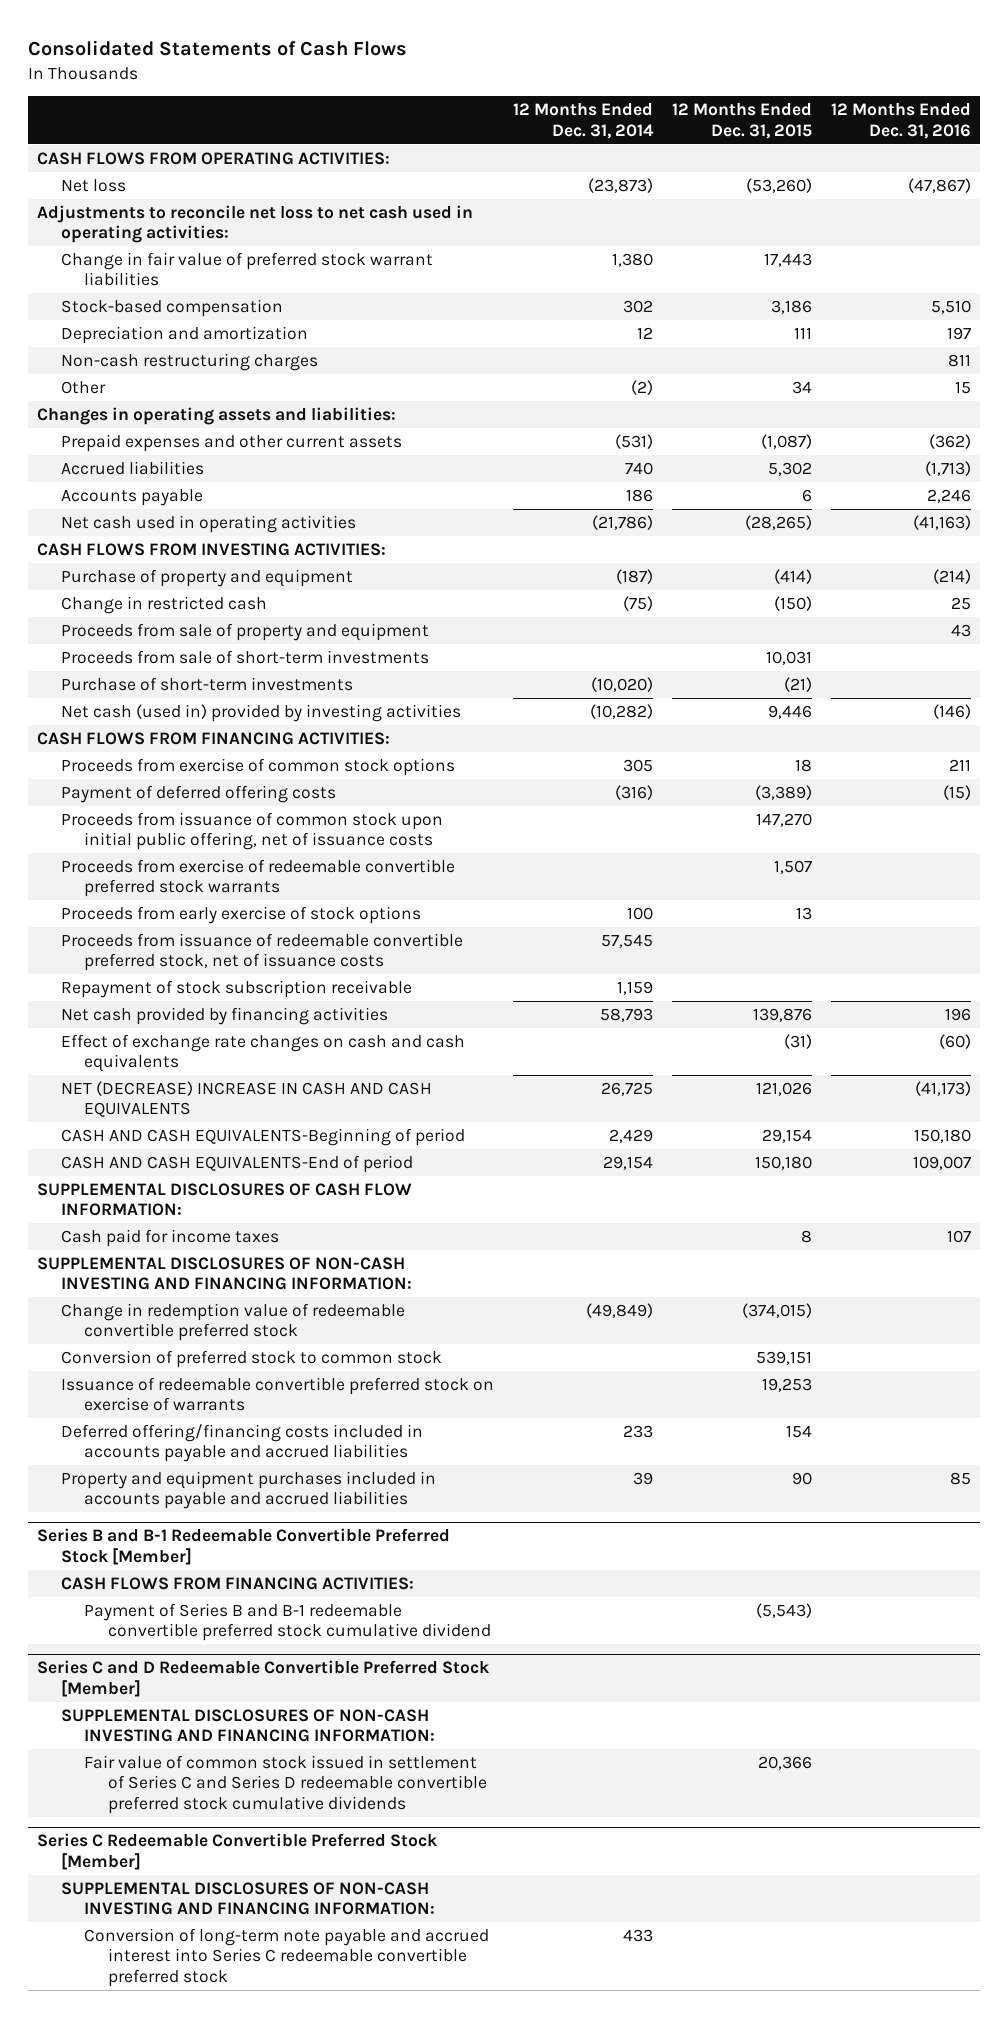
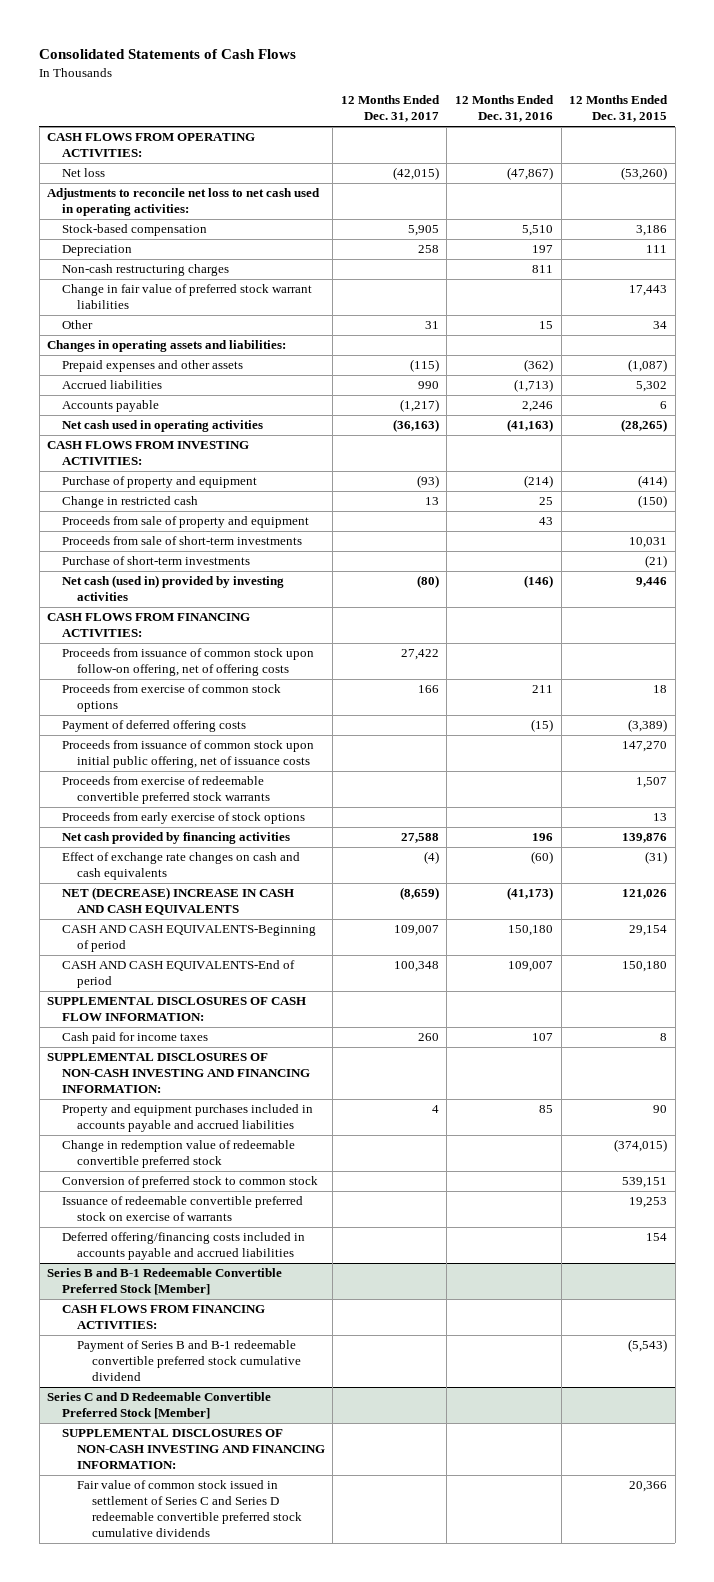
[512,103,654,139] 12 Months Ended Dec. 31, 2014 -> none
none -> [340,95,440,123] 12 Months Ended Dec. 31, 2017
[60,326,308,345] Depreciation and amortization -> [62,245,133,257] Depreciation
[60,252,433,287] Change in fair value of preferred stock warrant liabilities -> [62,284,313,310] Change in fair value of preferred stock warrant liabilities
[60,434,402,453] Prepaid expenses and other current assets -> [62,360,244,373] Prepaid expenses and other assets
none -> [62,648,315,677] Proceeds from issuance of common stock upon follow-on offering, net of offering costs
[60,933,463,972] Proceeds from issuance of redeemable convertible preferred stock, net of issuance costs -> none
[60,980,412,999] Repayment of stock subscription receivable -> none
[60,1471,436,1510] Property and equipment purchases included in accounts payable and accrued liabilities -> [62,1104,314,1133] Property and equipment purchases included in accounts payable and accrued liabilities
[37,1833,439,1870] Series C Redeemable Convertible Preferred Stock [Member] -> none
[60,1882,436,1916] SUPPLEMENTAL DISCLOSURES OF NON-CASH INVESTING AND FINANCING INFORMATION: -> none
[84,1928,490,1987] Conversion of long-term note payable and accrued interest into Series C redeemable convertible preferred stock -> none

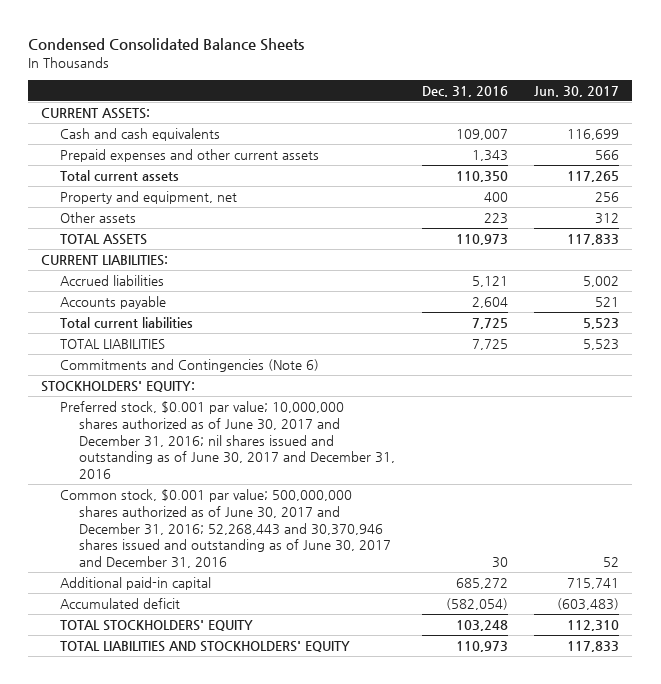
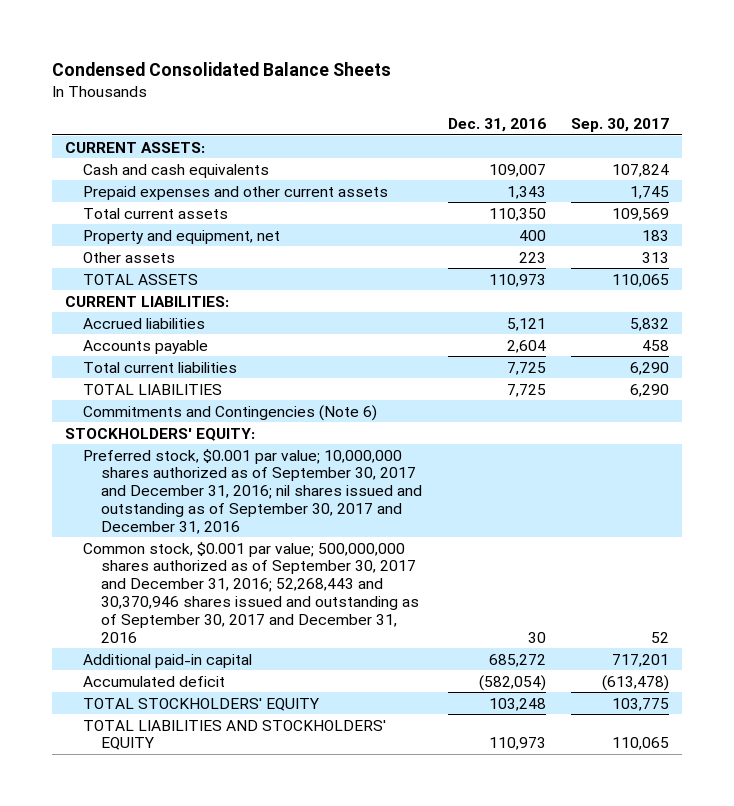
[534,86,620,98] Jun. 30, 2017 -> none
none -> [571,117,670,132] Sep. 30, 2017
[60,401,395,479] Preferred stock, $0.001 par value; 10,000,000 shares authorized as of June 30, 2017 and December 31, 2016; nil shares issued and outstanding as of June 30, 2017 and December 31, 2016 -> [83,448,423,534] Preferred stock, $0.001 par value; 10,000,000 shares authorized as of September 30, 2017 and December 31, 2016; nil shares issued and outstanding as of September 30, 2017 and December 31, 2016
[60,489,391,568] Common stock, $0.001 par value; 500,000,000 shares authorized as of June 30, 2017 and December 31, 2016; 52,268,443 and 30,370,946 shares issued and outstanding as of June 30, 2017 and December 31, 2016 -> [83,541,420,643] Common stock, $0.001 par value; 500,000,000 shares authorized as of September 30, 2017 and December 31, 2016; 52,268,443 and 30,370,946 shares issued and outstanding as of September 30, 2017 and December 31, 2016

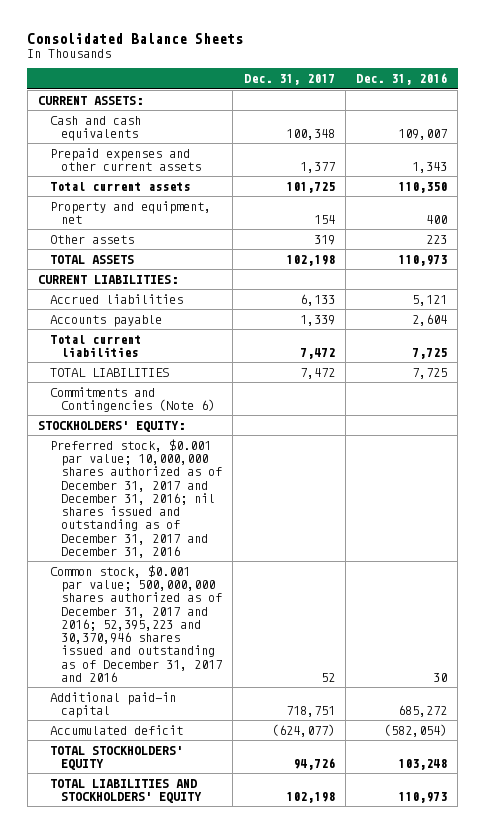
[51,61,391,76] Condensed Consolidated Balance Sheets -> [27,32,244,44] Consolidated Balance Sheets
[571,117,670,132] Sep. 30, 2017 -> none
none -> [243,74,335,86] Dec. 31, 2017
[83,448,423,534] Preferred stock, $0.001 par value; 10,000,000 shares authorized as of September 30, 2017 and December 31, 2016; nil shares issued and outstanding as of September 30, 2017 and December 31, 2016 -> [49,439,223,558] Preferred stock, $0.001 par value; 10,000,000 shares authorized as of December 31, 2017 and December 31, 2016; nil shares issued and outstanding as of December 31, 2017 and December 31, 2016
[83,541,420,643] Common stock, $0.001 par value; 500,000,000 shares authorized as of September 30, 2017 and December 31, 2016; 52,268,443 and 30,370,946 shares issued and outstanding as of September 30, 2017 and December 31, 2016 -> [49,565,223,682] Common stock, $0.001 par value; 500,000,000 shares authorized as of December 31, 2017 and 2016; 52,395,223 and 30,370,946 shares issued and outstanding as of December 31, 2017 and 2016

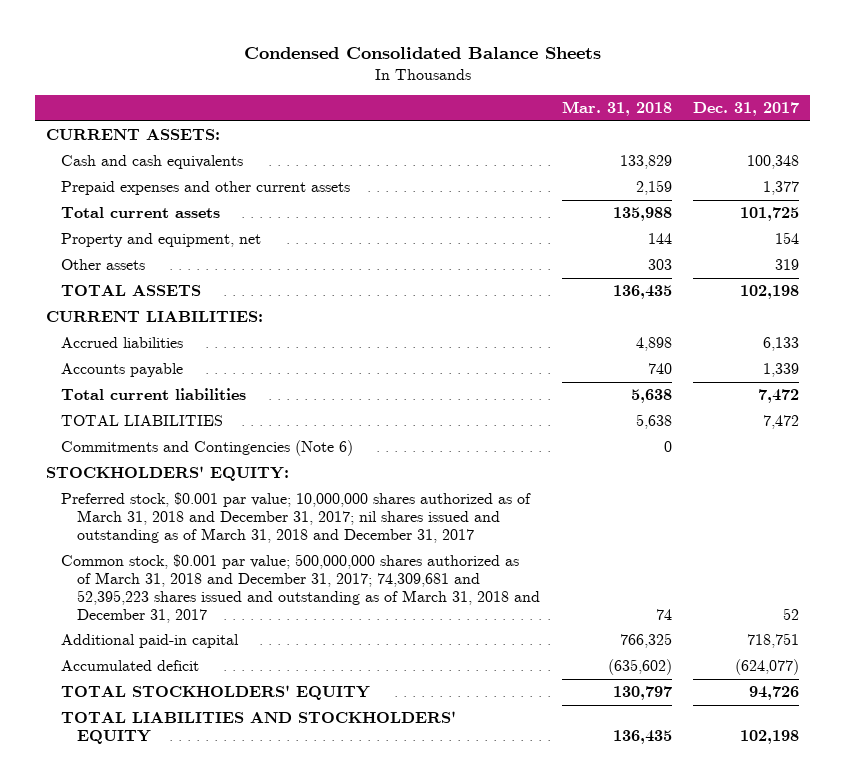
[27,32,244,44] Consolidated Balance Sheets -> [243,46,601,59] Condensed Consolidated Balance Sheets
[356,73,448,86] Dec. 31, 2016 -> none
none -> [561,100,672,116] Mar. 31, 2018
[49,439,223,558] Preferred stock, $0.001 par value; 10,000,000 shares authorized as of December 31, 2017 and December 31, 2016; nil shares issued and outstanding as of December 31, 2017 and December 31, 2016 -> [61,492,532,543] Preferred stock, $0.001 par value; 10,000,000 shares authorized as of March 31, 2018 and December 31, 2017; nil shares issued and outstanding as of March 31, 2018 and December 31, 2017
[49,565,223,682] Common stock, $0.001 par value; 500,000,000 shares authorized as of December 31, 2017 and 2016; 52,395,223 and 30,370,946 shares issued and outstanding as of December 31, 2017 and 2016 -> [61,554,540,623] Common stock, $0.001 par value; 500,000,000 shares authorized as of March 31, 2018 and December 31, 2017; 74,309,681 and 52,395,223 shares issued and outstanding as of March 31, 2018 and December 31, 2017

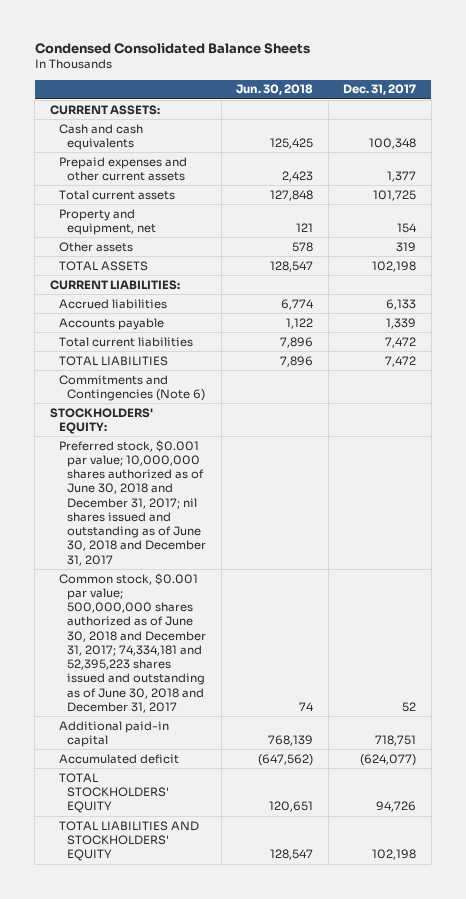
[561,100,672,116] Mar. 31, 2018 -> none
none -> [236,84,314,96] Jun. 30, 2018
[61,492,532,543] Preferred stock, $0.001 par value; 10,000,000 shares authorized as of March 31, 2018 and December 31, 2017; nil shares issued and outstanding as of March 31, 2018 and December 31, 2017 -> [58,439,207,566] Preferred stock, $0.001 par value; 10,000,000 shares authorized as of June 30, 2018 and December 31, 2017; nil shares issued and outstanding as of June 30, 2018 and December 31, 2017
[61,554,540,623] Common stock, $0.001 par value; 500,000,000 shares authorized as of March 31, 2018 and December 31, 2017; 74,309,681 and 52,395,223 shares issued and outstanding as of March 31, 2018 and December 31, 2017 -> [58,572,207,714] Common stock, $0.001 par value; 500,000,000 shares authorized as of June 30, 2018 and December 31, 2017; 74,334,181 and 52,395,223 shares issued and outstanding as of June 30, 2018 and December 31, 2017

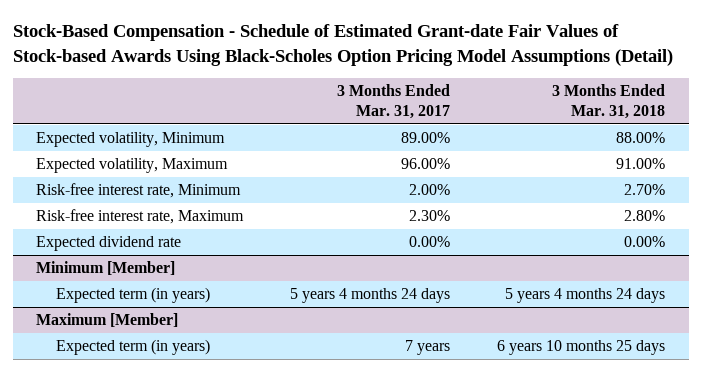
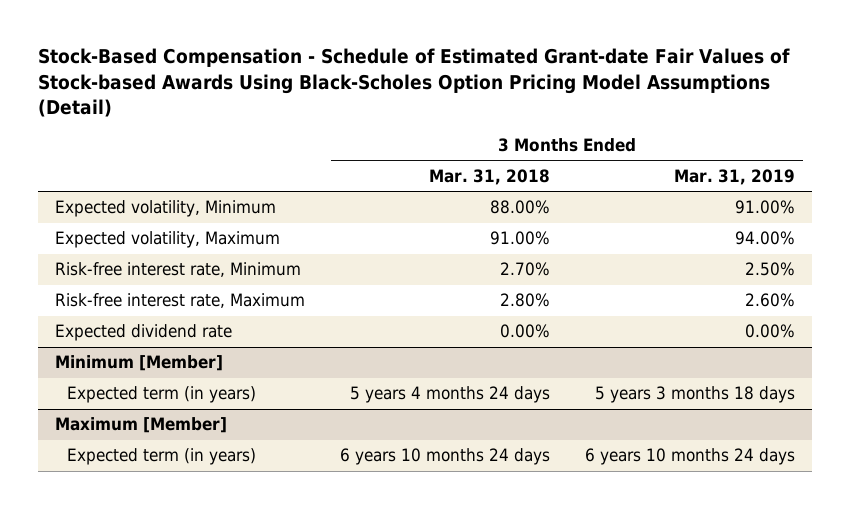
[337,84,451,119] 3 Months Ended Mar. 31, 2017 -> none
none -> [673,168,795,185] Mar. 31, 2019
[497,340,666,356] 6 years 10 months 25 days -> [340,448,551,466] 6 years 10 months 24 days

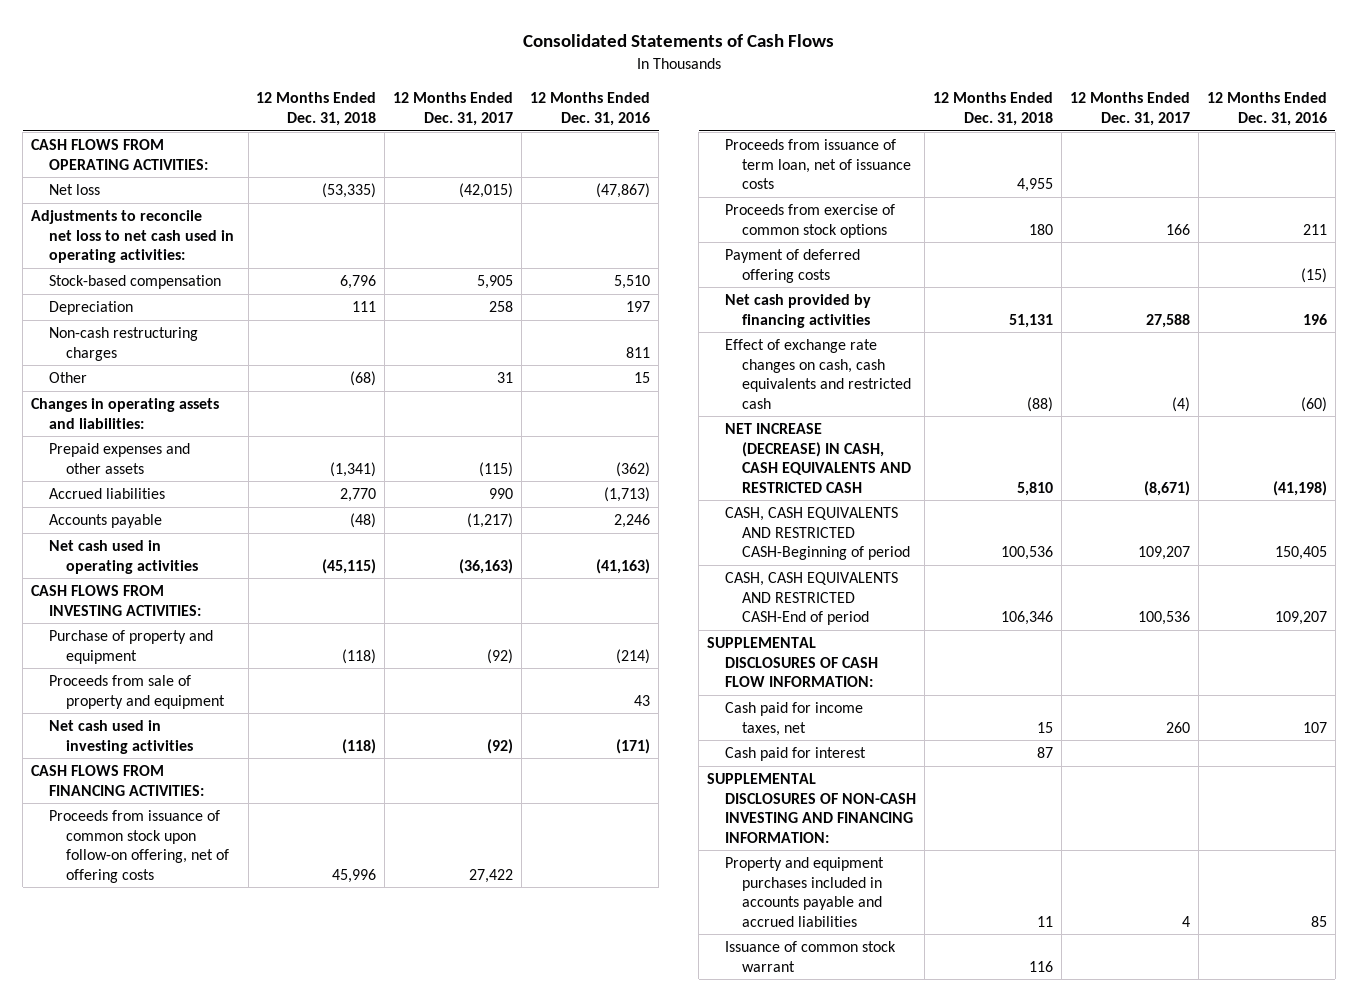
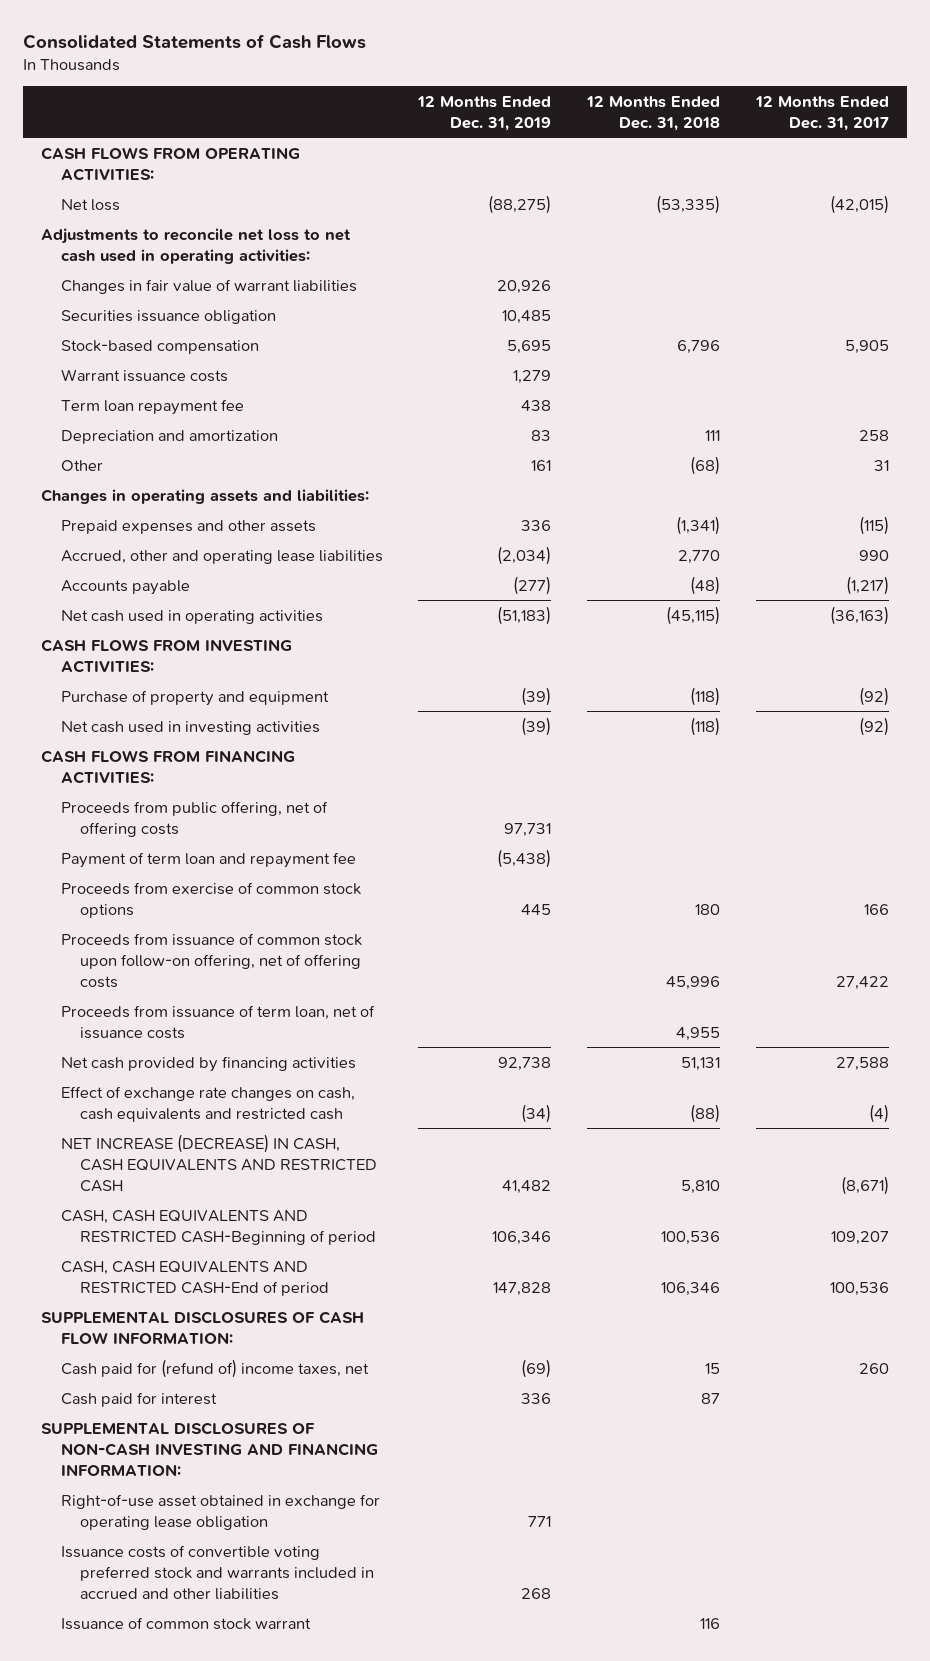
[530,92,651,126] 12 Months Ended Dec. 31, 2016 -> none
none -> [417,95,552,131] 12 Months Ended Dec. 31, 2019
none -> [60,278,357,294] Changes in fair value of warrant liabilities
none -> [60,309,276,324] Securities issuance obligation
[48,327,198,361] Non-cash restructuring charges -> none
none -> [60,368,228,382] Warrant issuance costs
none -> [60,398,244,415] Term loan repayment fee
[48,301,133,316] Depreciation -> [60,429,278,444] Depreciation and amortization
[48,488,165,500] Accrued liabilities -> [60,549,383,564] Accrued, other and operating lease liabilities
[48,675,226,709] Proceeds from sale of property and equipment -> none
none -> [60,800,328,837] Proceeds from public offering, net of offering costs
none -> [60,851,356,868] Payment of term loan and repayment fee
[724,204,895,238] Proceeds from exercise of common stock options -> [60,881,361,918] Proceeds from exercise of common stock options
[724,249,860,283] Payment of deferred offering costs -> none
[724,702,863,736] Cash paid for income taxes, net -> [60,1358,369,1378] Cash paid for (refund of) income taxes, net
[724,857,884,927] Property and equipment purchases included in accounts payable and accrued liabilities -> none
none -> [60,1493,380,1530] Right-of-use asset obtained in exchange for operating lease obligation
none -> [60,1544,375,1600] Issuance costs of convertible voting preferred stock and warrants included in accrued and other liabilities

